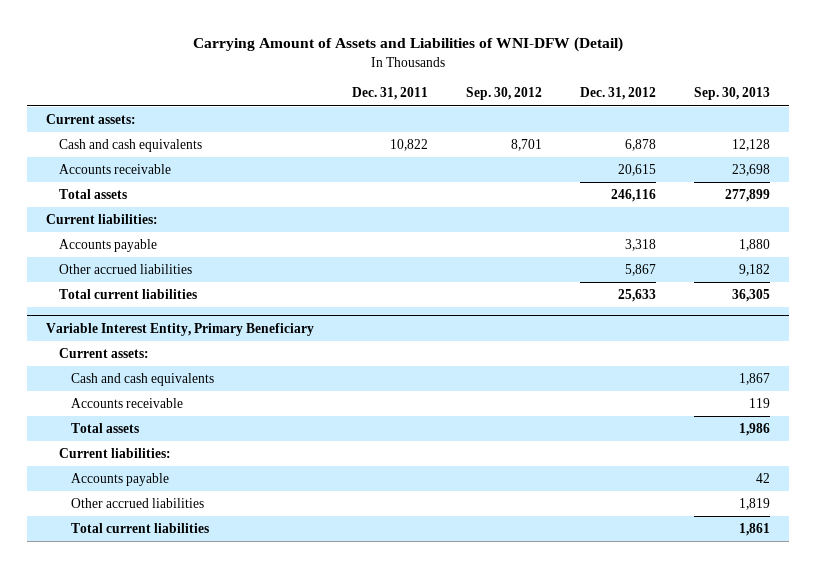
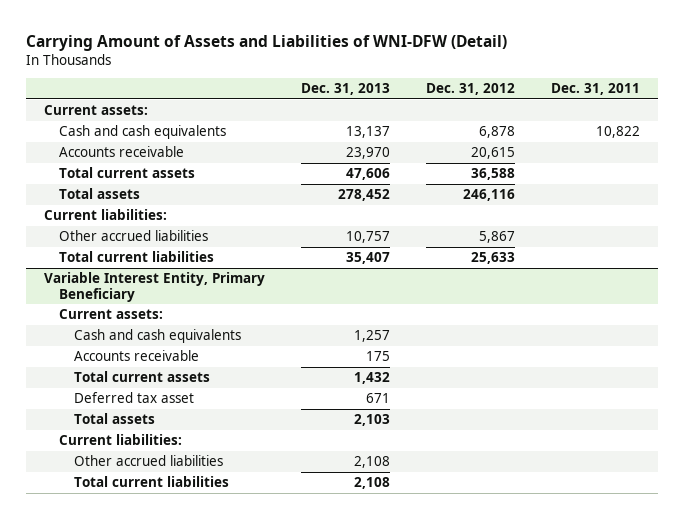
[466,87,543,101] Sep. 30, 2012 -> none
[693,87,770,101] Sep. 30, 2013 -> none
none -> [300,83,390,96] Dec. 31, 2013
none -> [58,167,195,179] Total current assets
[58,239,157,253] Accounts payable -> none
none -> [73,371,210,383] Total current assets
none -> [73,392,194,404] Deferred tax asset
[71,473,170,487] Accounts payable -> none

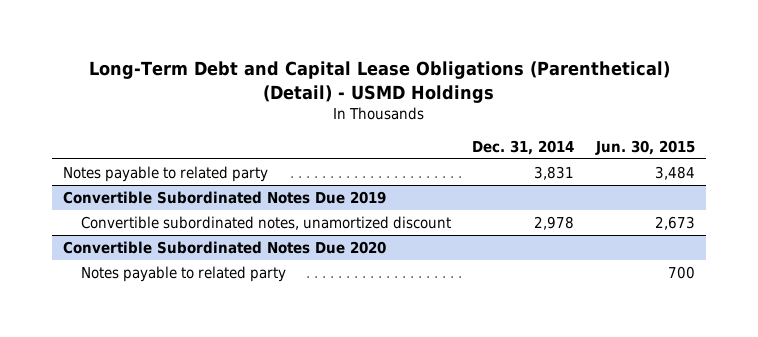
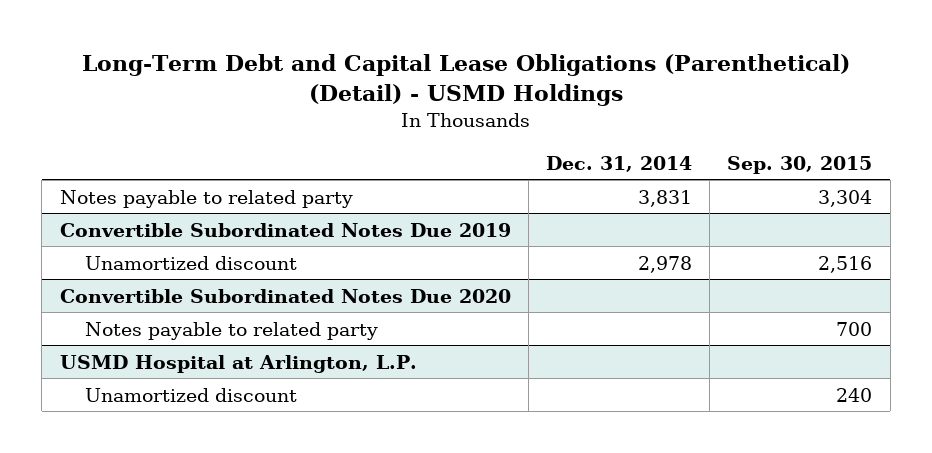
[595,140,696,156] Jun. 30, 2015 -> none
none -> [727,155,873,174] Sep. 30, 2015
[80,215,451,230] Convertible subordinated notes, unamortized discount -> [84,255,297,270] Unamortized discount
none -> [59,354,417,373] USMD Hospital at Arlington, L.P.
none -> [84,387,297,402] Unamortized discount

